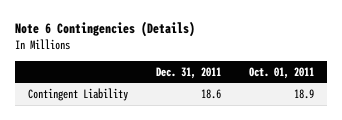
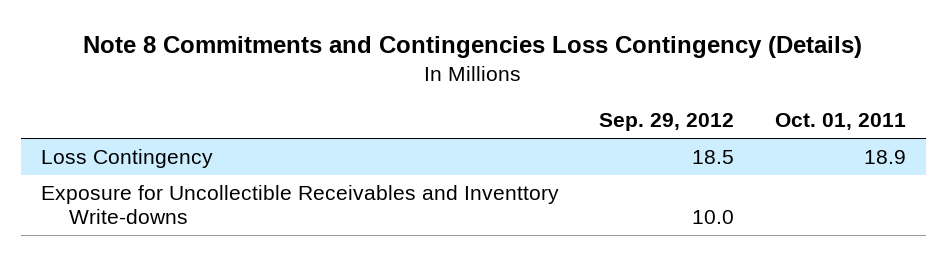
[14,20,195,37] Note 6 Contingencies (Details) -> [83,36,863,59] Note 8 Commitments and Contingencies Loss Contingency (Details)
[155,66,221,79] Dec. 31, 2011 -> none
none -> [599,113,735,132] Sep. 29, 2012
[28,87,129,101] Contingent Liability -> [41,149,214,169] Loss Contingency
none -> [41,185,560,225] Exposure for Uncollectible Receivables and Inventtory Write-downs

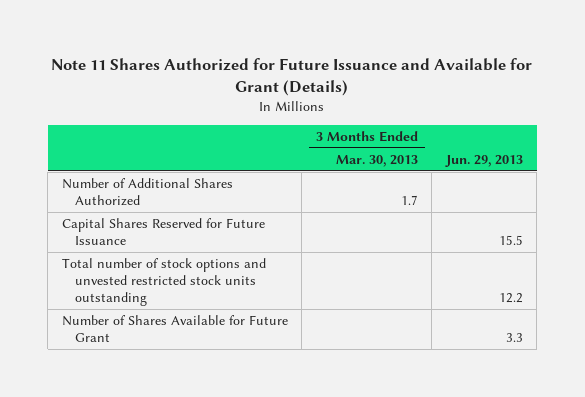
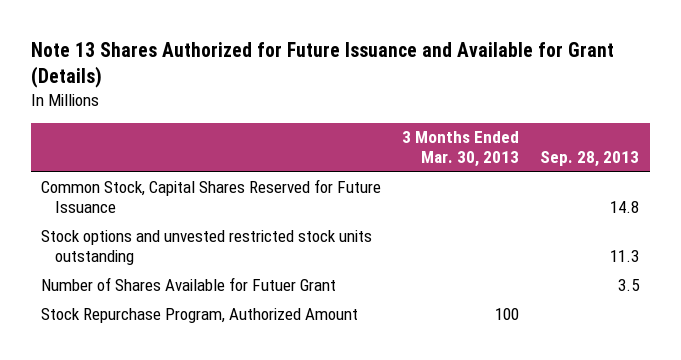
[51,57,533,96] Note 11 Shares Authorized for Future Issuance and Available for Grant (Details) -> [30,41,614,89] Note 13 Shares Authorized for Future Issuance and Available for Grant (Details)
[444,154,523,167] Jun. 29, 2013 -> none
none -> [540,151,640,168] Sep. 28, 2013
[61,178,233,207] Number of Additional Shares Authorized -> none
[61,218,265,246] Capital Shares Reserved for Future Issuance -> [41,179,382,214] Common Stock, Capital Shares Reserved for Future Issuance
[61,258,266,307] Total number of stock options and unvested restricted stock units outstanding -> [41,230,373,266] Stock options and unvested restricted stock units outstanding
[61,315,288,343] Number of Shares Available for Future Grant -> [41,277,337,292] Number of Shares Available for Futuer Grant
none -> [41,308,359,324] Stock Repurchase Program, Authorized Amount

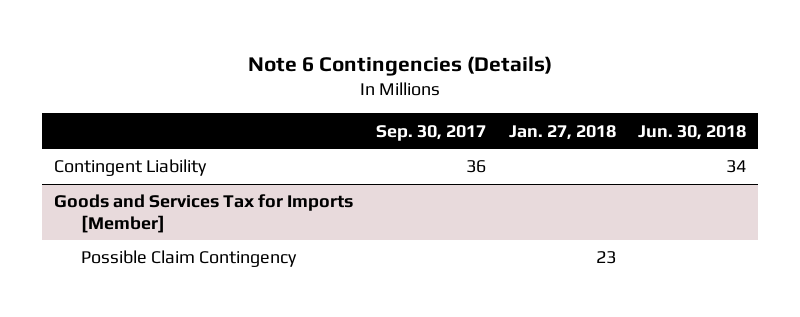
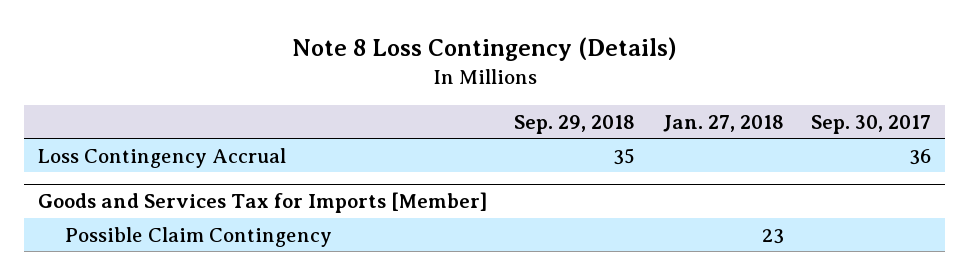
[248,55,553,76] Note 6 Contingencies (Details) -> [291,37,677,62] Note 8 Loss Contingency (Details)
[638,124,747,140] Jun. 30, 2018 -> none
none -> [514,114,636,134] Sep. 29, 2018
[53,159,207,177] Contingent Liability -> [37,147,286,168] Loss Contingency Accrual

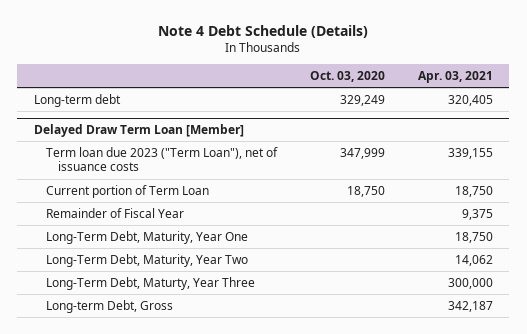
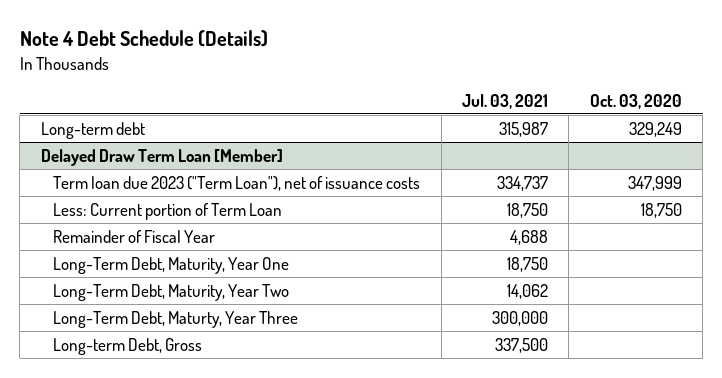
[417,71,493,84] Apr. 03, 2021 -> none
none -> [461,93,548,109] Jul. 03, 2021
[45,184,209,198] Current portion of Term Loan -> [53,202,283,220] Less: Current portion of Term Loan

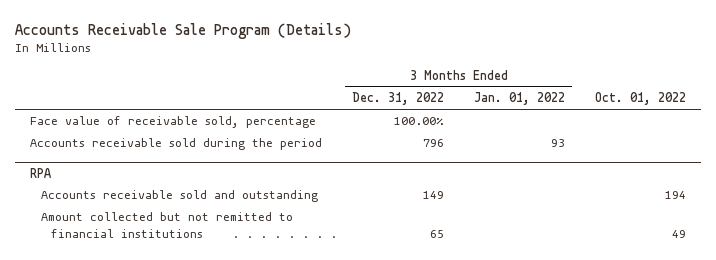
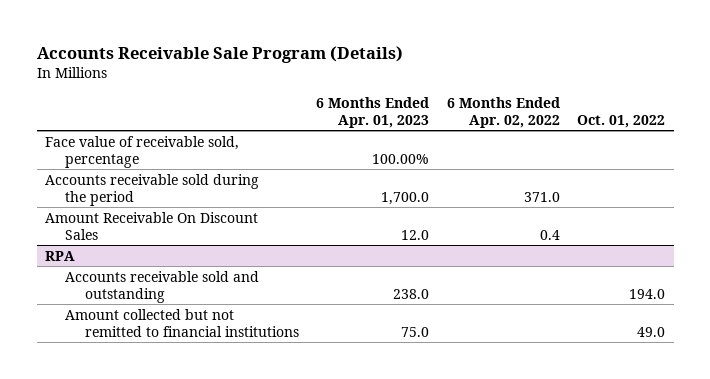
[352,92,445,106] 3 Months Ended Dec. 31, 2022 -> none
[473,92,565,106] 3 Months Ended Jan. 01, 2022 -> none
none -> [316,96,430,128] 6 Months Ended Apr. 01, 2023
none -> [446,96,560,128] 6 Months Ended Apr. 02, 2022
none -> [45,211,259,240] Amount Receivable On Discount Sales
[664,191,686,200] 194 -> [628,288,665,299] 194.0
[671,229,686,238] 49 -> [636,326,665,337] 49.0

